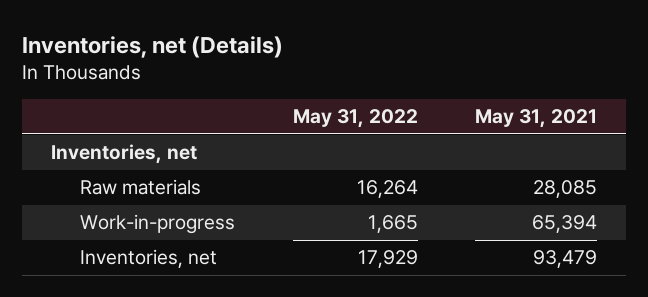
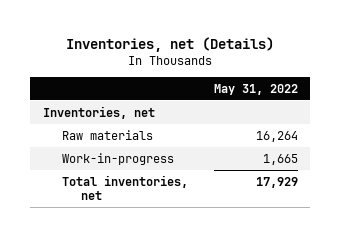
[475,109,598,129] May 31, 2021 -> none
[80,249,218,269] Inventories, net -> [61,174,188,200] Total inventories, net

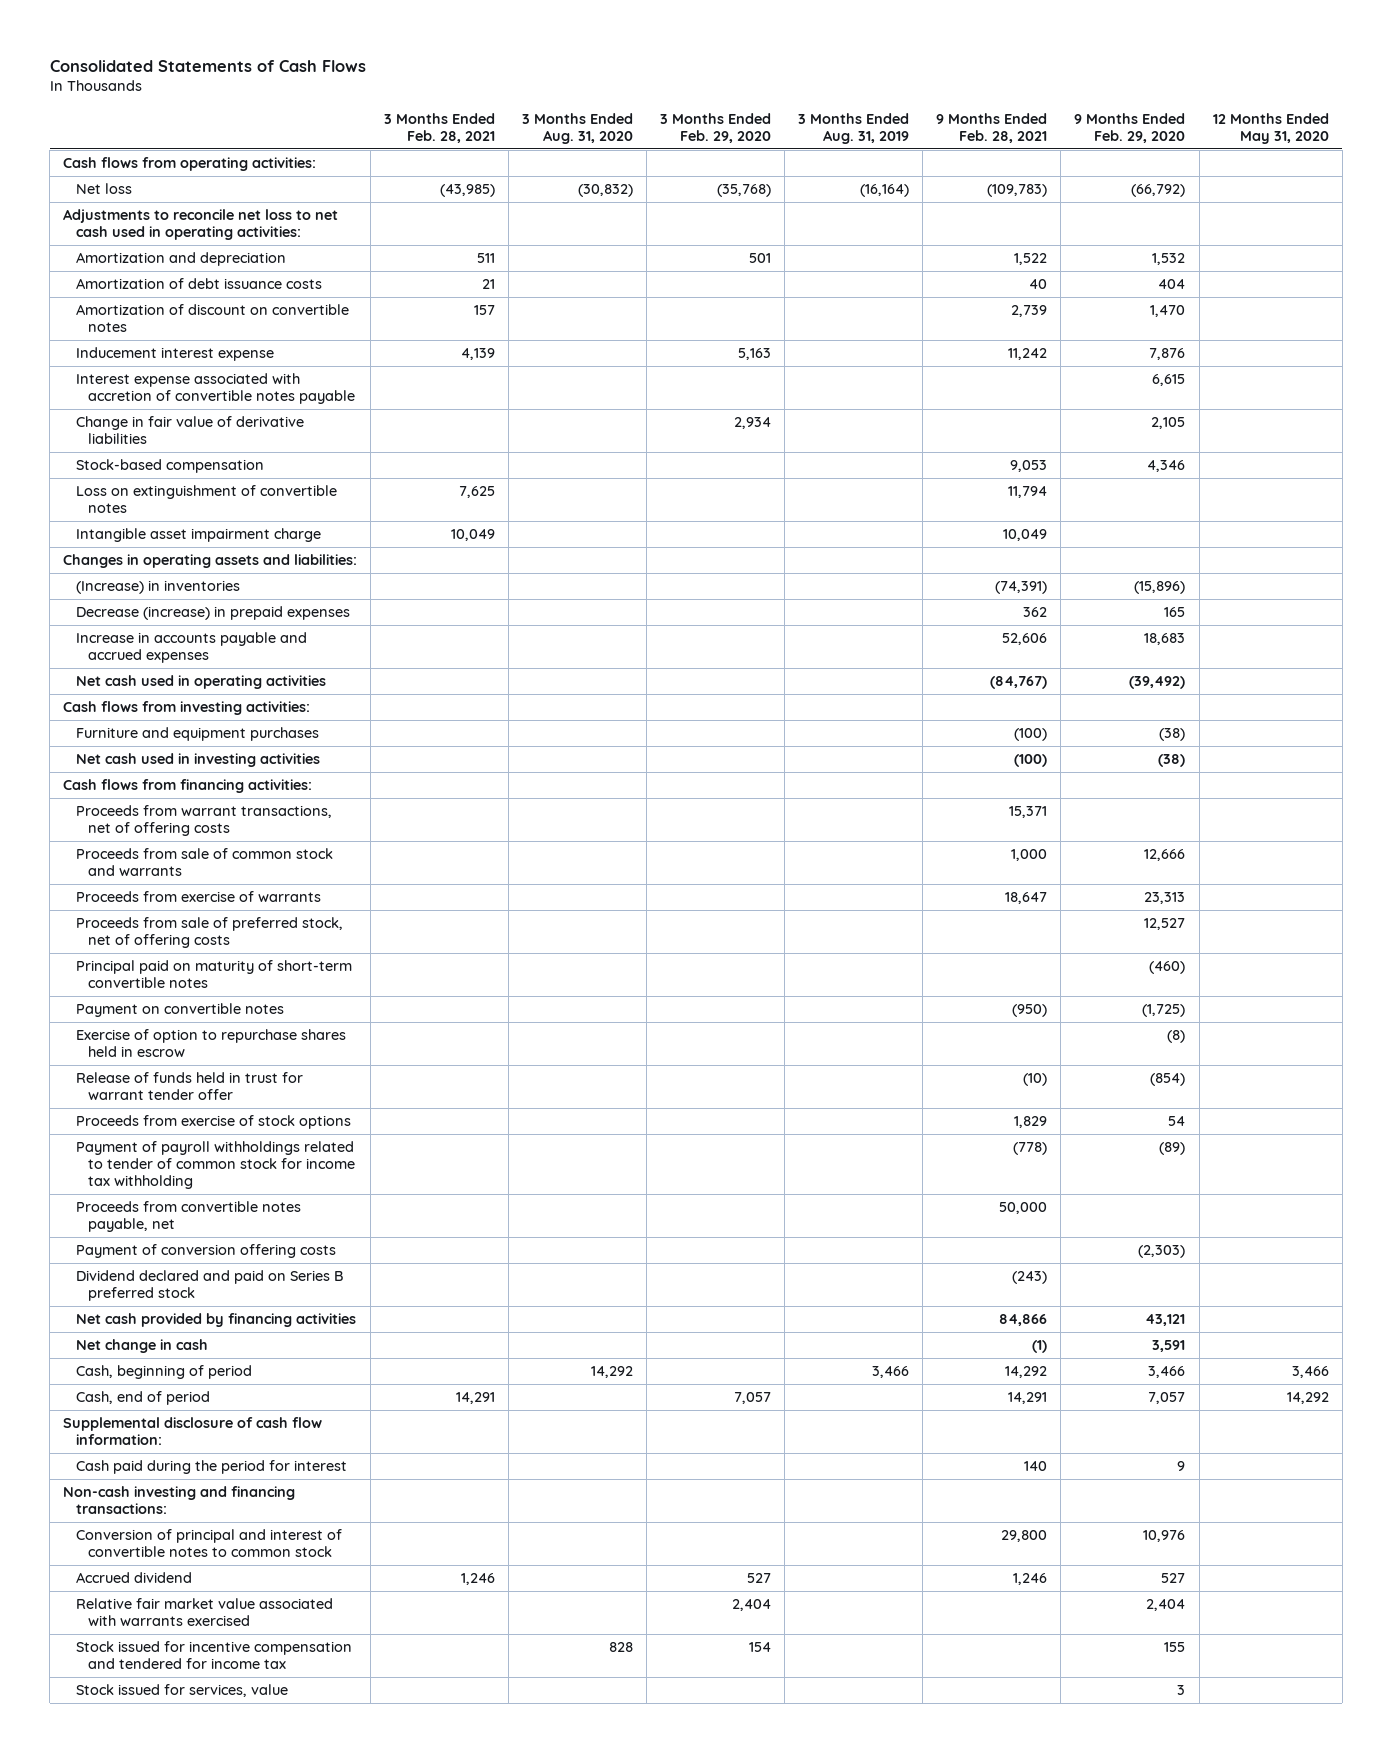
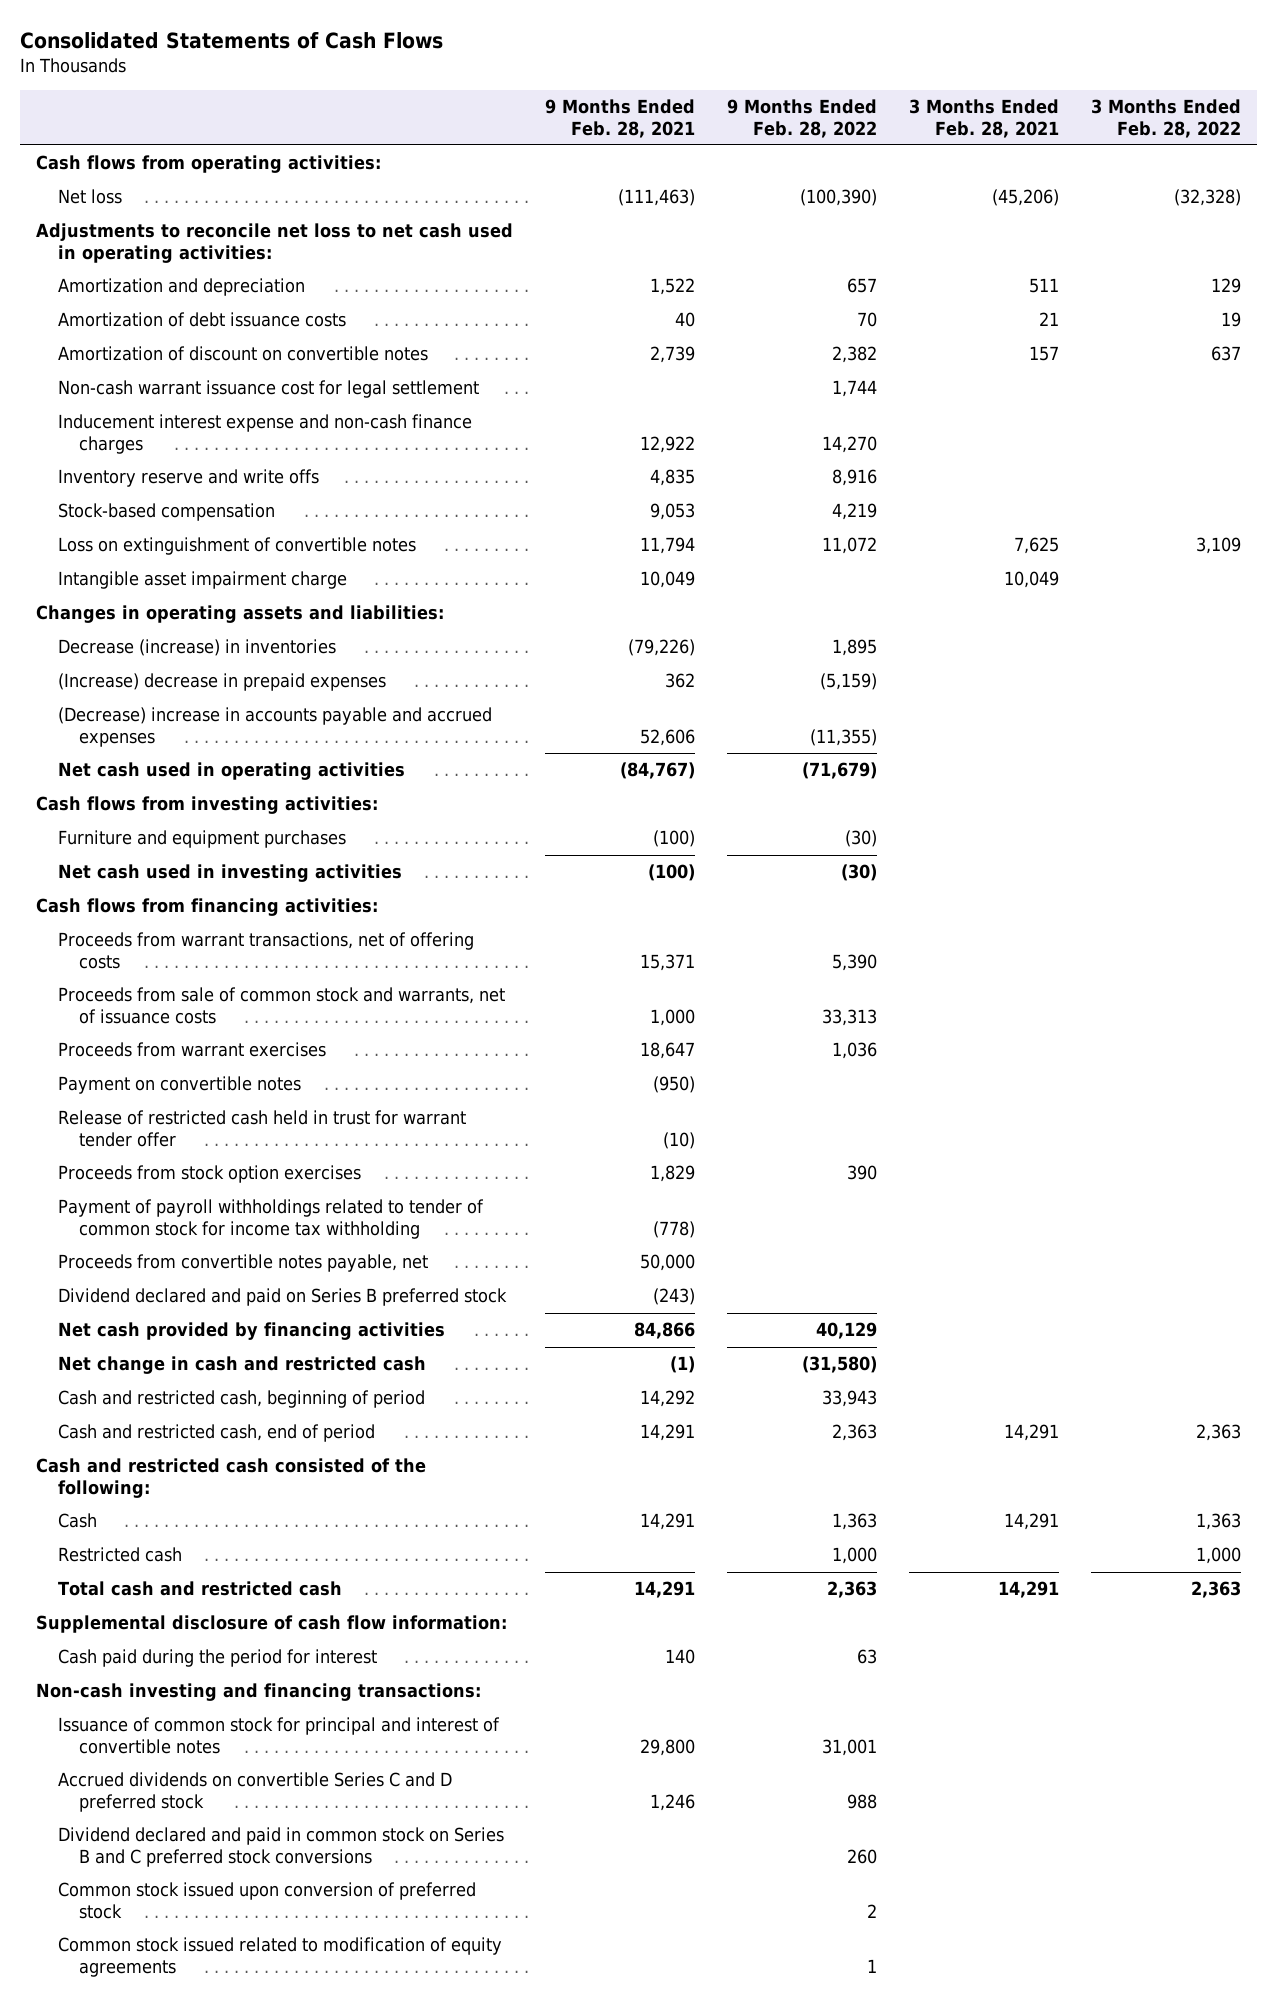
[522,112,634,144] 3 Months Ended Aug. 31, 2020 -> none
[660,112,772,143] 3 Months Ended Feb. 29, 2020 -> none
[798,112,910,144] 3 Months Ended Aug. 31, 2019 -> none
[1074,112,1186,143] 9 Months Ended Feb. 29, 2020 -> none
[1212,112,1329,144] 12 Months Ended May 31, 2020 -> none
none -> [727,99,878,138] 9 Months Ended Feb. 28, 2022
none -> [1091,99,1242,138] 3 Months Ended Feb. 28, 2022
[440,184,496,198] (43,985) -> [992,189,1060,207] (45,206)
[987,184,1048,198] (109,783) -> [618,189,696,207] (111,463)
[75,347,274,362] Inducement interest expense -> none
[75,373,355,404] Interest expense associated with accretion of convertible notes payable -> none
[75,416,304,444] Change in fair value of derivative liabilities -> none
none -> [57,380,479,399] Non-cash warrant issuance cost for legal settlement
none -> [57,414,472,454] Inducement interest expense and non-cash finance charges
none -> [57,469,319,488] Inventory reserve and write offs
[75,580,240,595] (Increase) in inventories -> [57,639,336,657] Decrease (increase) in inventories
[995,581,1048,595] (74,391) -> [628,639,696,657] (79,226)
[75,606,350,621] Decrease (increase) in prepaid expenses -> [57,673,386,692] (Increase) decrease in prepaid expenses
[75,632,307,663] Increase in accounts payable and accrued expenses -> [57,707,492,747] (Decrease) increase in accounts payable and accrued expenses
[75,917,343,948] Proceeds from sale of preferred stock, net of offering costs -> none
[75,960,352,988] Principal paid on maturity of short-term convertible notes -> none
[75,848,333,876] Proceeds from sale of common stock and warrants -> [57,987,505,1024] Proceeds from sale of common stock and warrants, net of issuance costs
[75,891,321,903] Proceeds from exercise of warrants -> [57,1042,326,1058] Proceeds from warrant exercises
[75,1029,346,1057] Exercise of option to repurchase shares held in escrow -> none
[75,1072,303,1100] Release of funds held in trust for warrant tender offer -> [57,1110,466,1147] Release of restricted cash held in trust for warrant tender offer
[75,1115,351,1130] Proceeds from exercise of stock options -> [57,1165,361,1184] Proceeds from stock option exercises
[75,1244,336,1259] Payment of conversion offering costs -> none
[75,1339,208,1354] Net change in cash -> [57,1356,426,1375] Net change in cash and restricted cash
[75,1365,252,1380] Cash, beginning of period -> [57,1390,425,1409] Cash and restricted cash, beginning of period
[75,1391,210,1406] Cash, end of period -> [57,1424,375,1443] Cash and restricted cash, end of period
none -> [36,1458,427,1498] Cash and restricted cash consisted of the following:
none -> [57,1513,97,1529] Cash
none -> [57,1547,182,1563] Restricted cash
none -> [57,1581,342,1597] Total cash and restricted cash
[75,1572,192,1584] Accrued dividend -> none
[75,1598,333,1626] Relative fair market value associated with warrants exercised -> none
[75,1641,352,1669] Stock issued for incentive compensation and tendered for income tax -> none
[75,1684,288,1698] Stock issued for services, value -> none
[75,1529,342,1557] Conversion of principal and interest of convertible notes to common stock -> [57,1717,500,1754] Issuance of common stock for principal and interest of convertible notes
none -> [57,1772,452,1812] Accrued dividends on convertible Series C and D preferred stock
none -> [57,1827,504,1867] Dividend declared and paid in common stock on Series B and C preferred stock conversions
none -> [57,1882,476,1919] Common stock issued upon conversion of preferred stock
none -> [57,1937,502,1977] Common stock issued related to modification of equity agreements

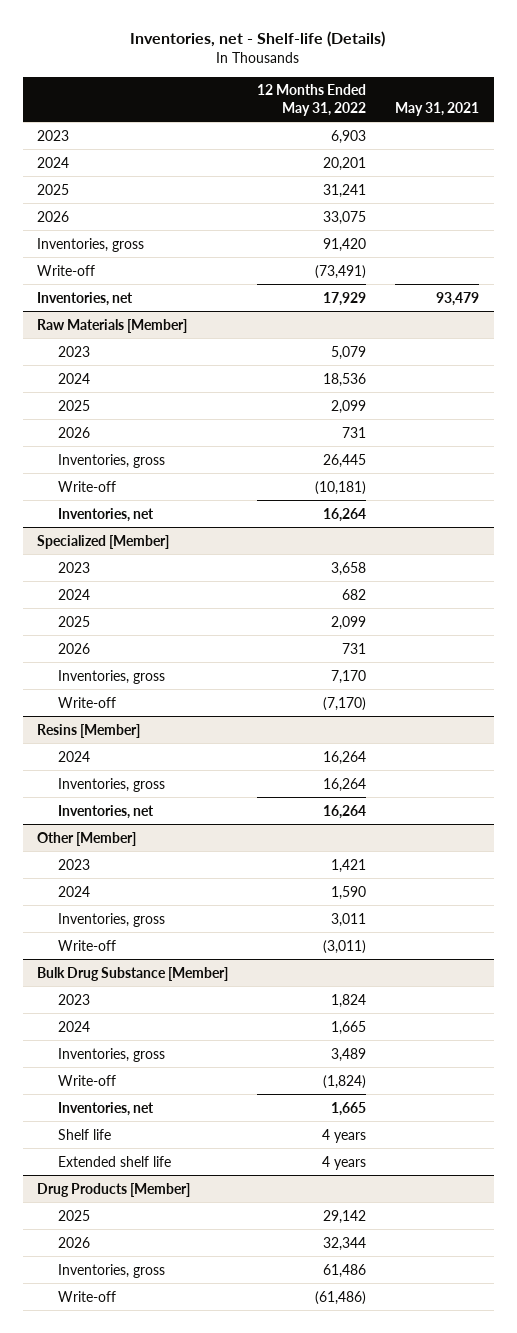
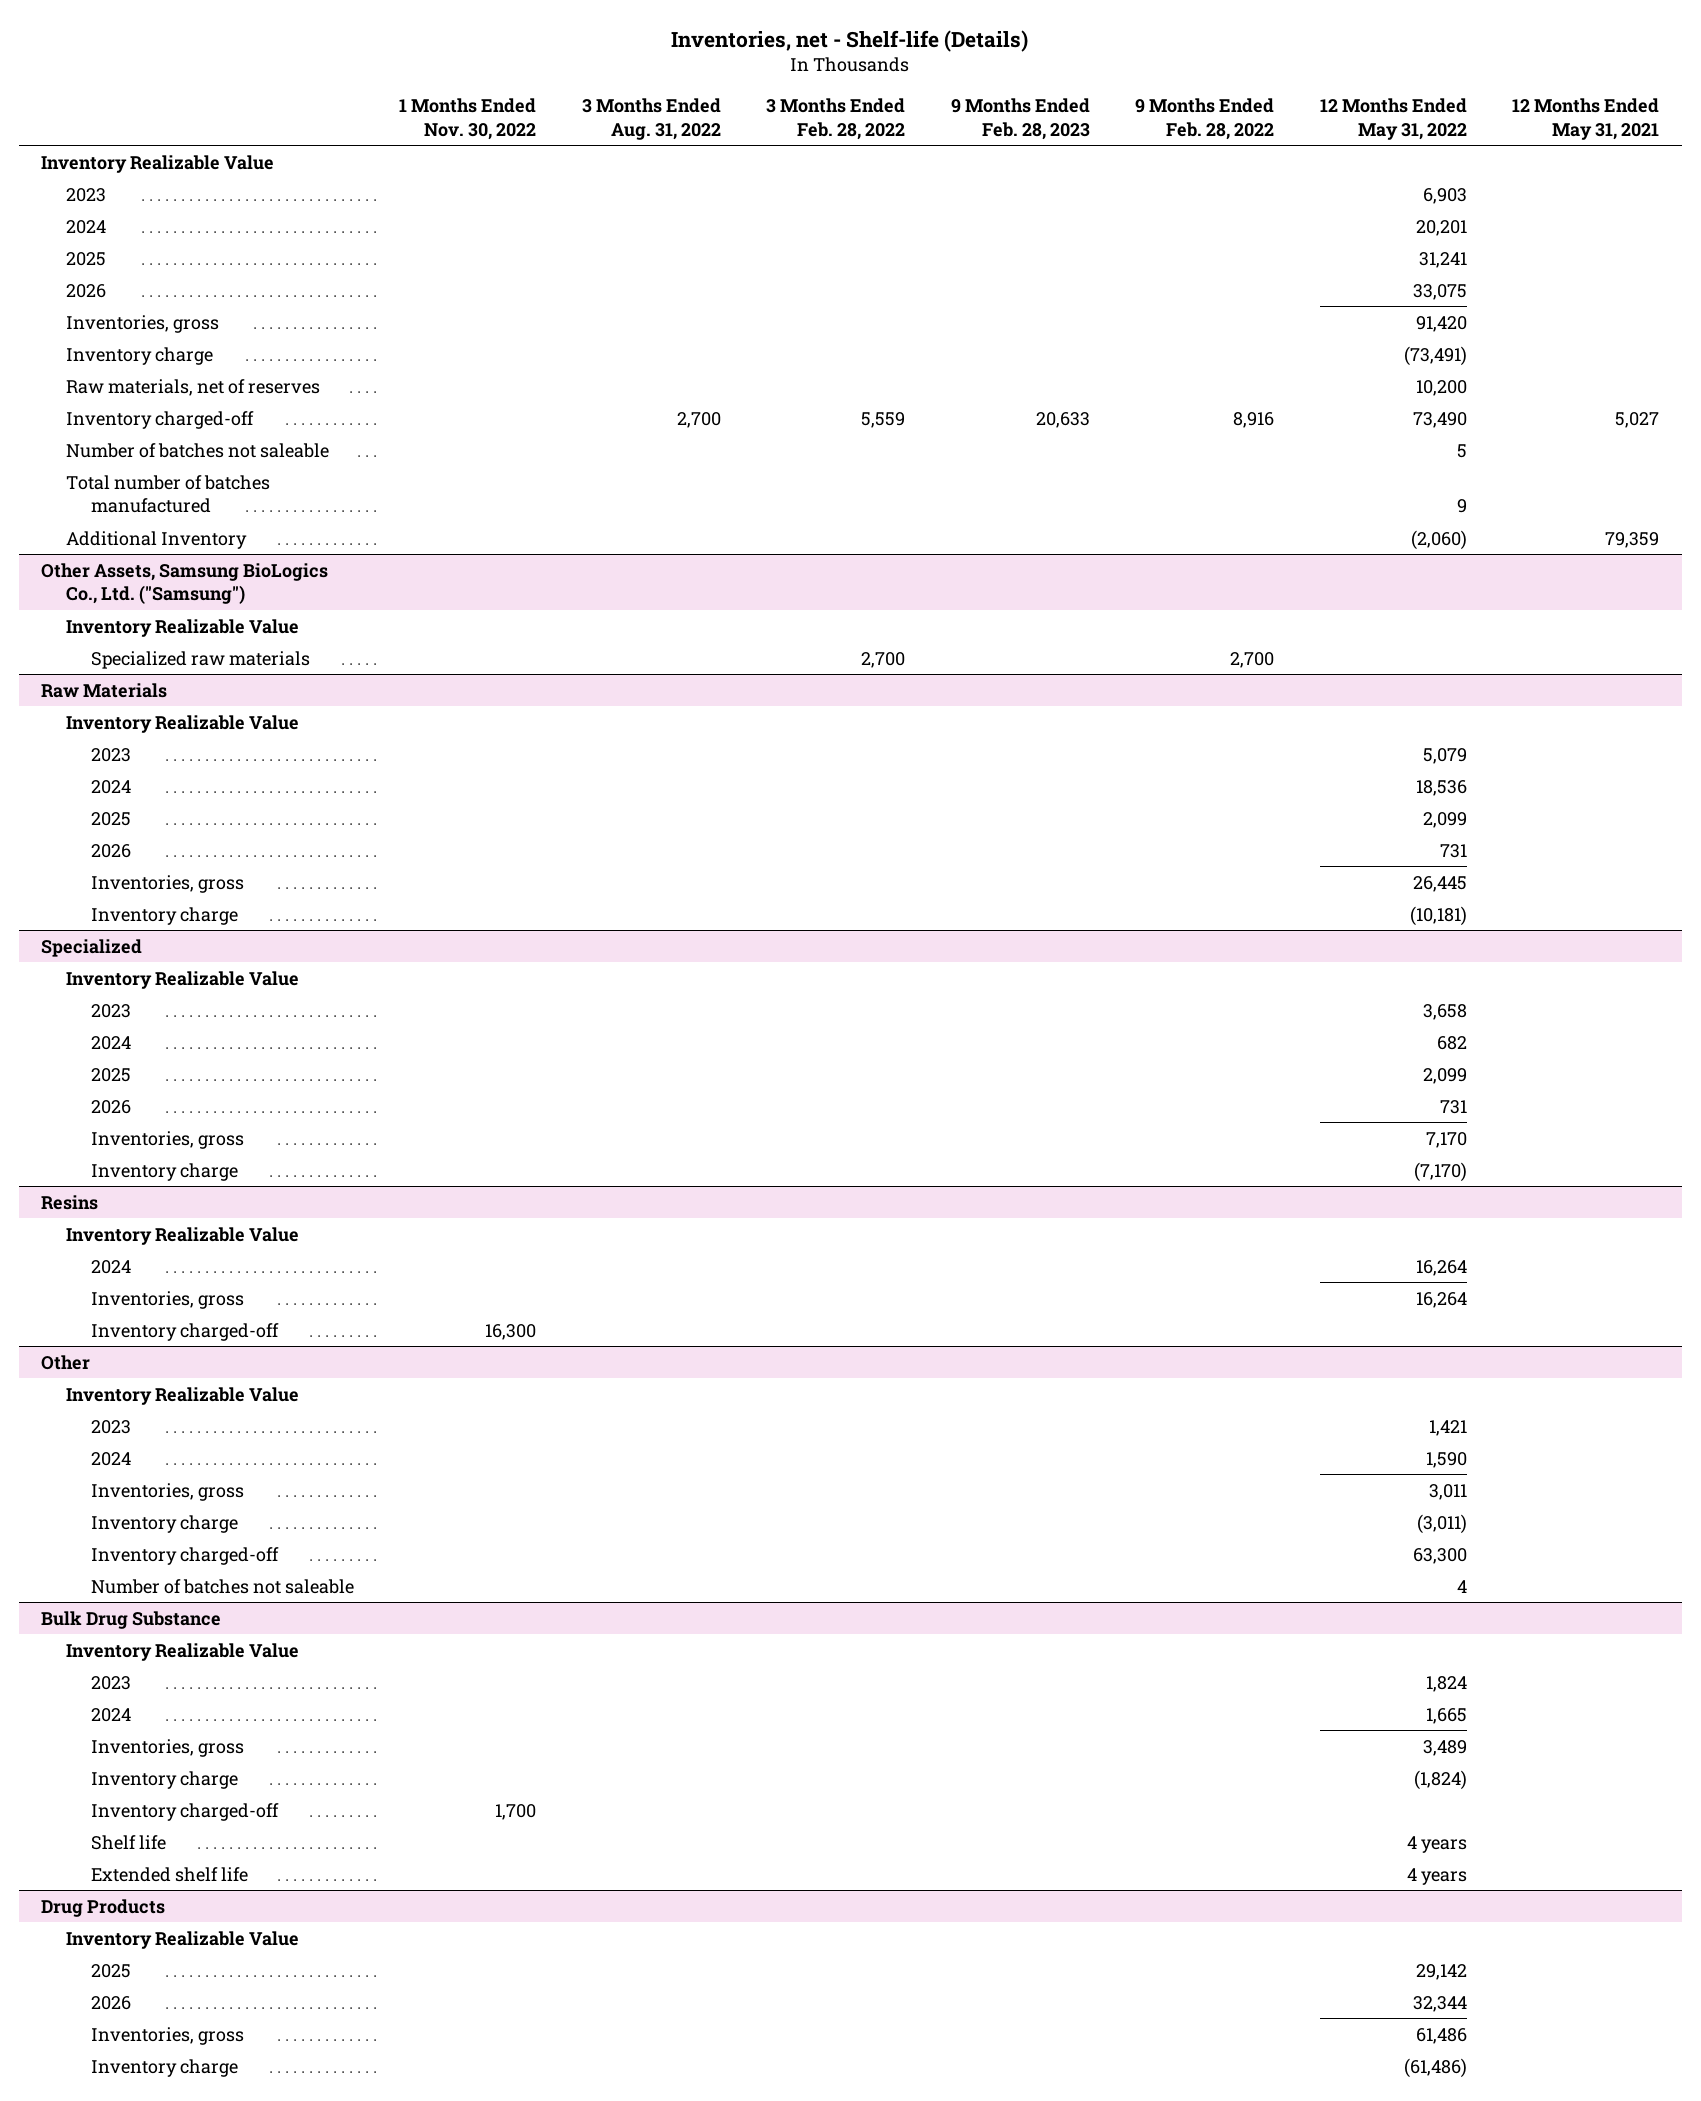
[395,101,480,116] May 31, 2021 -> none
none -> [399,98,537,140] 1 Months Ended Nov. 30, 2022
none -> [581,98,721,140] 3 Months Ended Aug. 31, 2022
none -> [766,98,906,140] 3 Months Ended Feb. 28, 2022
none -> [950,98,1090,140] 9 Months Ended Feb. 28, 2023
none -> [1135,98,1275,140] 9 Months Ended Feb. 28, 2022
none -> [1512,98,1660,140] 12 Months Ended May 31, 2021
none -> [41,154,275,173] Inventory Realizable Value
[37,291,134,306] Inventories, net -> none
[37,264,96,276] Write-off -> [66,346,214,365] Inventory charge
none -> [66,378,321,396] Raw materials, net of reserves
none -> [66,410,255,429] Inventory charged-off
none -> [66,442,330,458] Number of batches not saleable
none -> [66,474,271,514] Total number of batches manufactured
none -> [66,530,248,549] Additional Inventory
none -> [41,562,329,605] Other Assets, Samsung BioLogics Co., Ltd. ("Samsung")
none -> [66,618,300,637] Inventory Realizable Value
none -> [91,650,311,669] Specialized raw materials
[37,318,188,333] Raw Materials [Member] -> [41,682,168,698] Raw Materials
none -> [66,714,300,733] Inventory Realizable Value
[57,507,154,522] Inventories, net -> none
[57,480,116,492] Write-off -> [91,906,239,925] Inventory charge
[37,534,170,549] Specialized [Member] -> [41,938,143,957] Specialized
none -> [66,970,300,989] Inventory Realizable Value
[57,696,116,708] Write-off -> [91,1162,239,1181] Inventory charge
[37,723,141,738] Resins [Member] -> [41,1194,99,1210] Resins
none -> [66,1226,300,1245] Inventory Realizable Value
[57,804,154,819] Inventories, net -> none
none -> [91,1322,280,1341] Inventory charged-off
[37,831,137,846] Other [Member] -> [41,1354,91,1370] Other
none -> [66,1386,300,1405] Inventory Realizable Value
[57,939,116,951] Write-off -> [91,1514,239,1533] Inventory charge
none -> [91,1546,280,1565] Inventory charged-off
none -> [91,1578,355,1594] Number of batches not saleable
[37,966,229,981] Bulk Drug Substance [Member] -> [41,1610,222,1629] Bulk Drug Substance
none -> [66,1642,300,1661] Inventory Realizable Value
[57,1101,154,1116] Inventories, net -> none
[57,1074,116,1086] Write-off -> [91,1770,239,1789] Inventory charge
none -> [91,1802,280,1821] Inventory charged-off
[37,1182,191,1197] Drug Products [Member] -> [41,1898,166,1917] Drug Products
none -> [66,1930,300,1949] Inventory Realizable Value
[57,1290,116,1302] Write-off -> [91,2058,239,2077] Inventory charge

